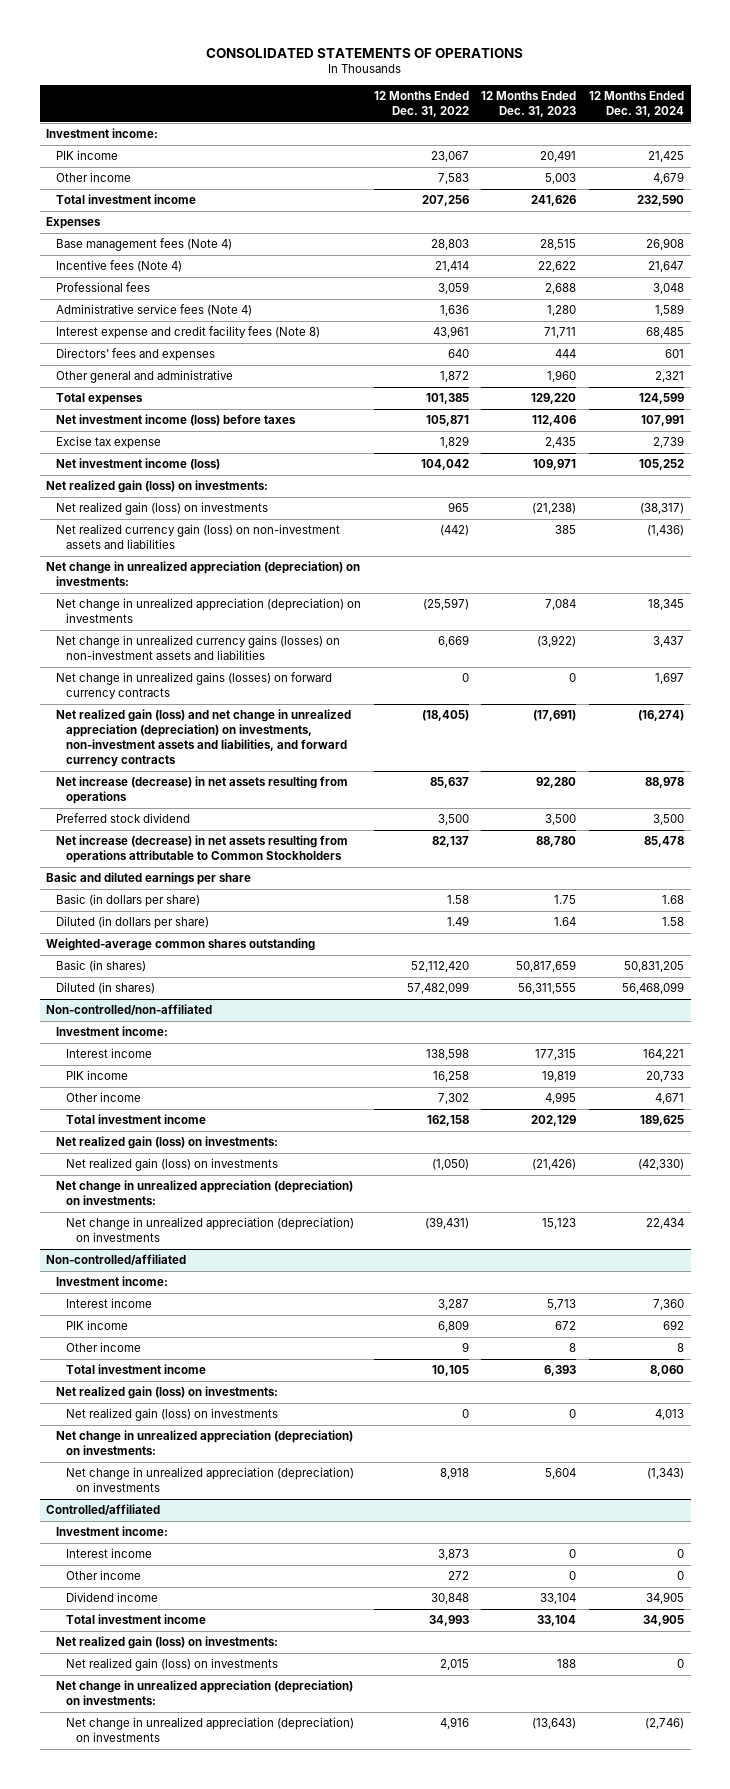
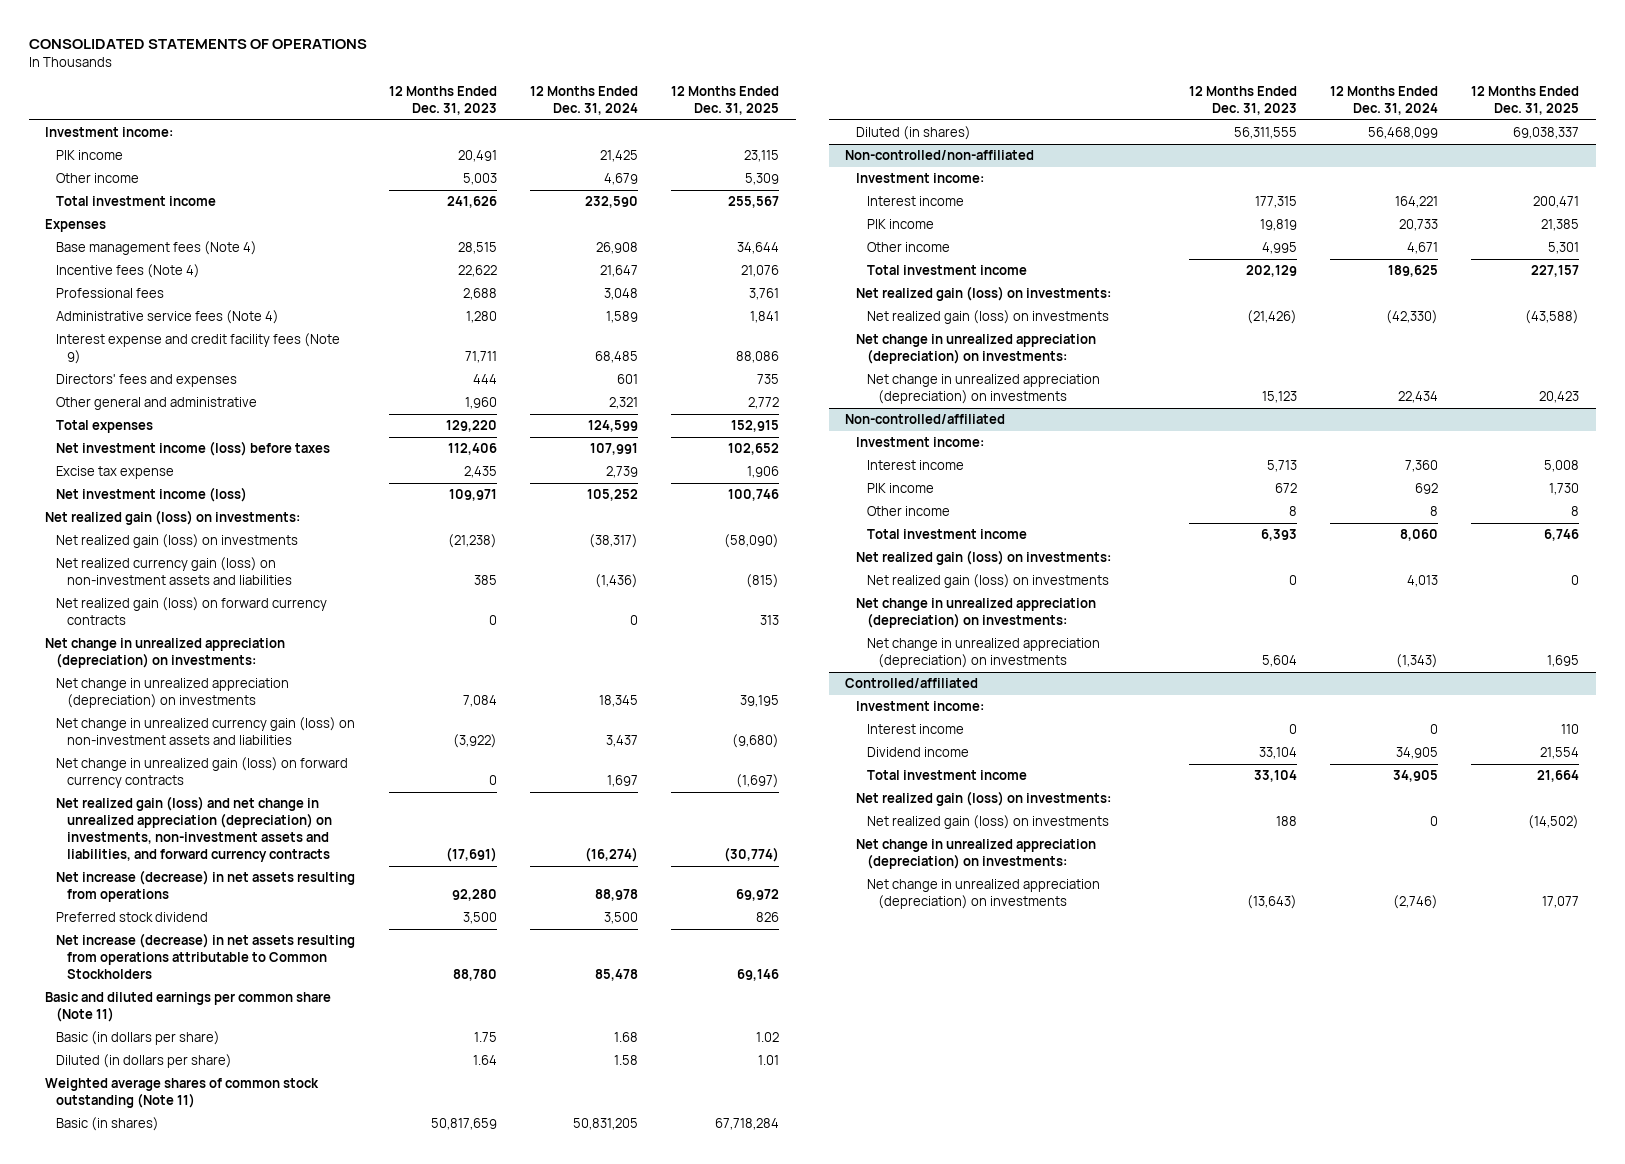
[373,91,469,117] 12 Months Ended Dec. 31, 2022 -> none
none -> [671,85,780,115] 12 Months Ended Dec. 31, 2025
[56,326,321,340] Interest expense and credit facility fees (Note 8) -> [56,333,341,365] Interest expense and credit facility fees (Note 9)
none -> [56,597,328,626] Net realized gain (loss) on forward currency contracts
[56,635,341,661] Net change in unrealized currency gains (losses) on non-investment assets and liabilities -> [56,717,356,746] Net change in unrealized currency gain (loss) on non-investment assets and liabilities
[56,672,333,700] Net change in unrealized gains (losses) on forward currency contracts -> [56,757,349,789] Net change in unrealized gain (loss) on forward currency contracts
[45,872,251,886] Basic and diluted earnings per share -> [45,992,332,1023] Basic and diluted earnings per common share (Note 11)
[45,938,315,952] Weighted-average common shares outstanding -> [45,1078,320,1109] Weighted average shares of common stock outstanding (Note 11)
[66,1570,142,1581] Other income -> none

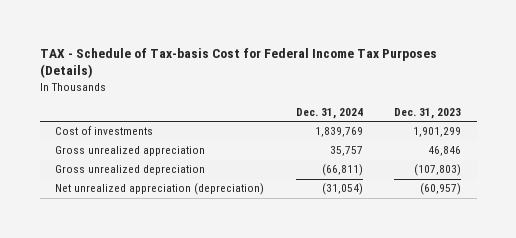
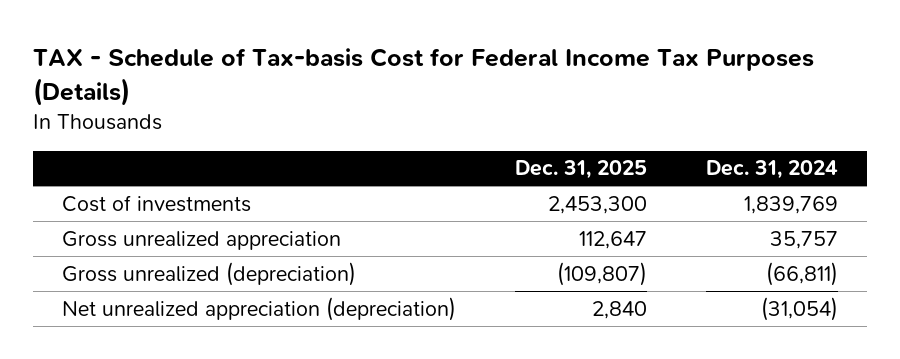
[394,108,462,120] Dec. 31, 2023 -> none
none -> [514,160,647,180] Dec. 31, 2025
[55,165,206,176] Gross unrealized depreciation -> [62,261,357,286] Gross unrealized (depreciation)

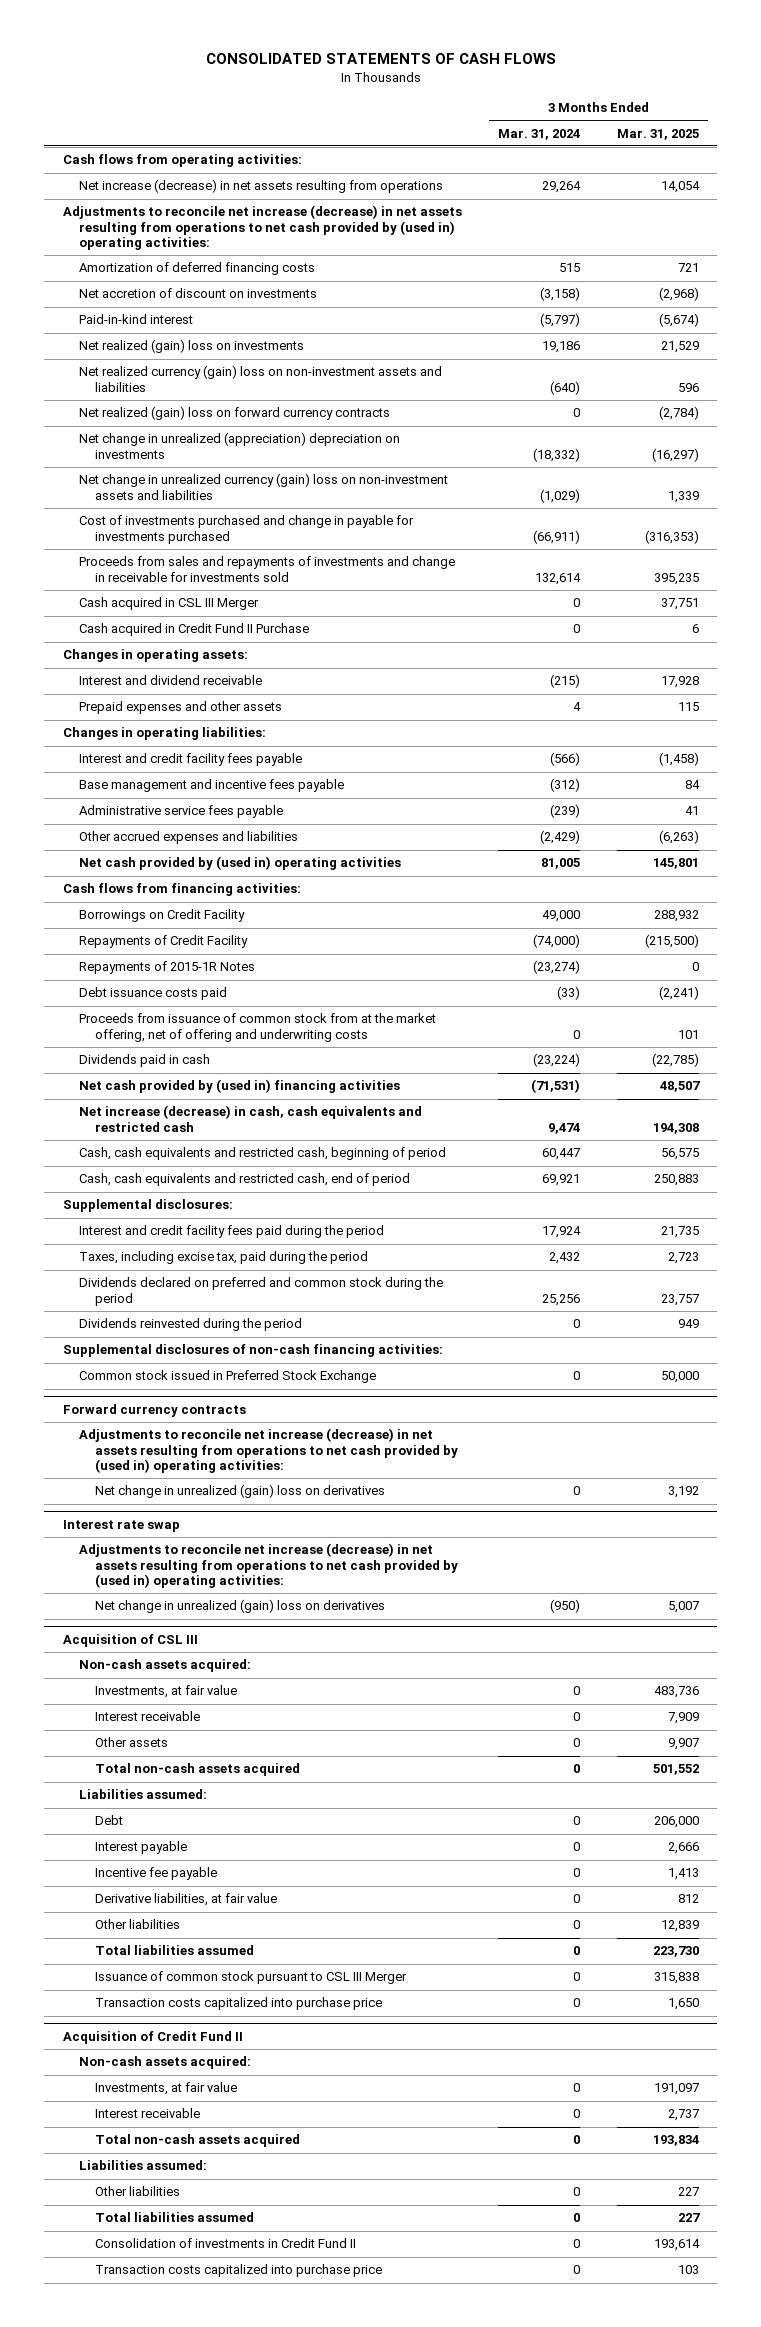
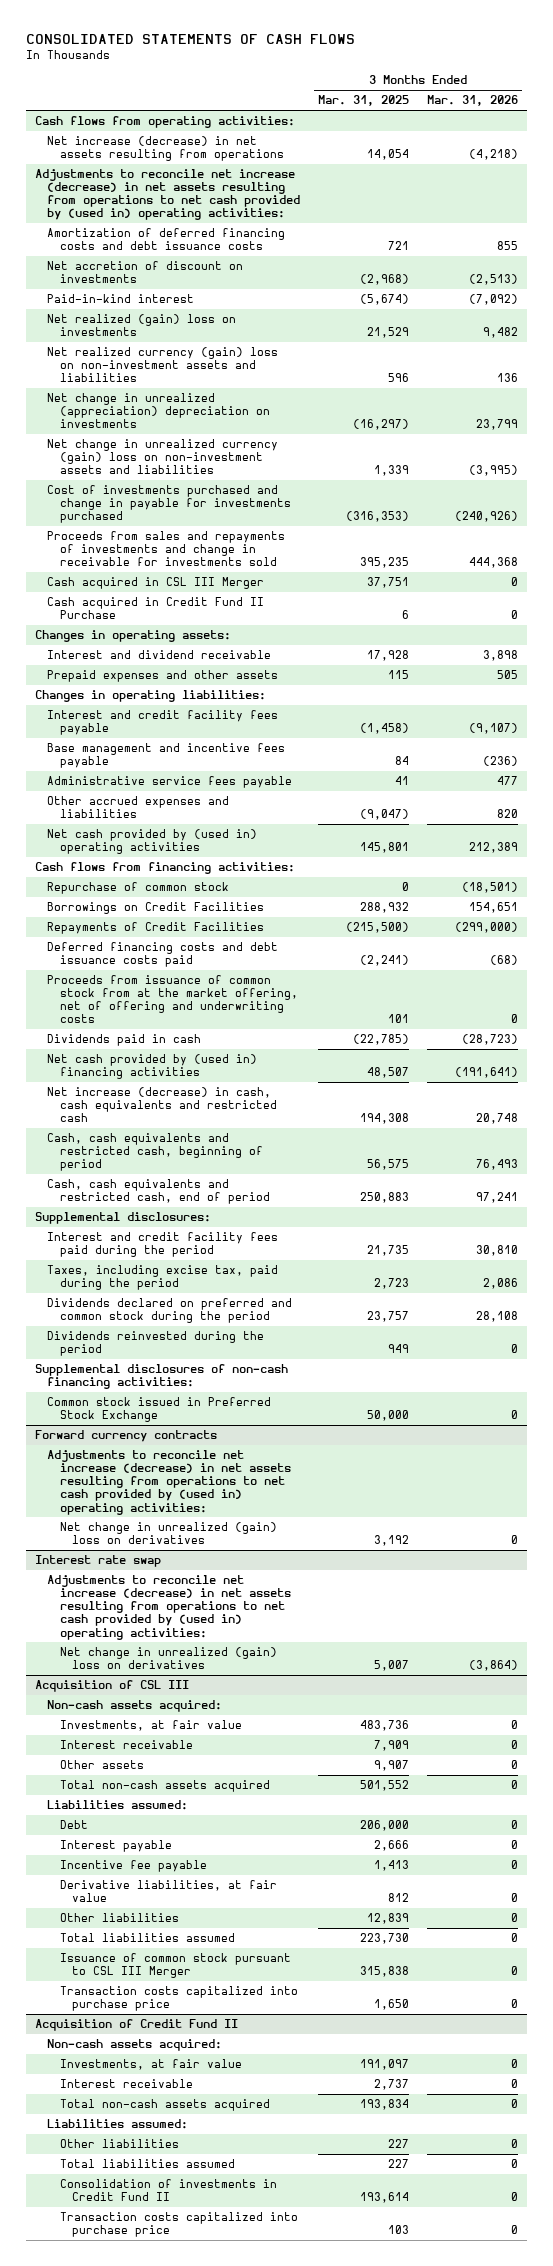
[498,128,581,140] Mar. 31, 2024 -> none
none -> [426,95,518,107] Mar. 31, 2026
[78,262,315,276] Amortization of deferred financing costs -> [47,228,286,251] Amortization of deferred financing costs and debt issuance costs
[78,406,390,421] Net realized (gain) loss on forward currency contracts -> none
[658,830,699,845] (6,263) -> [360,809,410,821] (9,047)
[78,961,255,975] Repayments of 2015-1R Notes -> none
none -> [47,882,230,895] Repurchase of common stock
[78,909,245,923] Borrowings on Credit Facility -> [47,902,265,915] Borrowings on Credit Facilities
[78,935,248,949] Repayments of Credit Facility -> [47,922,265,935] Repayments of Credit Facilities
[78,987,227,1001] Debt issuance costs paid -> [47,942,279,968] Deferred financing costs and debt issuance costs paid

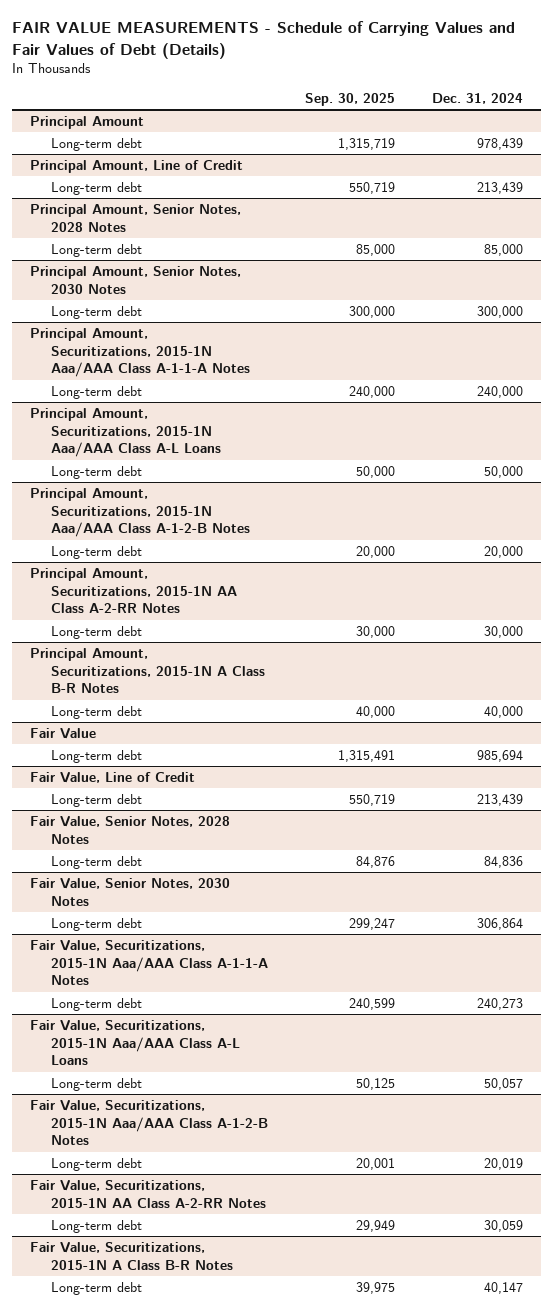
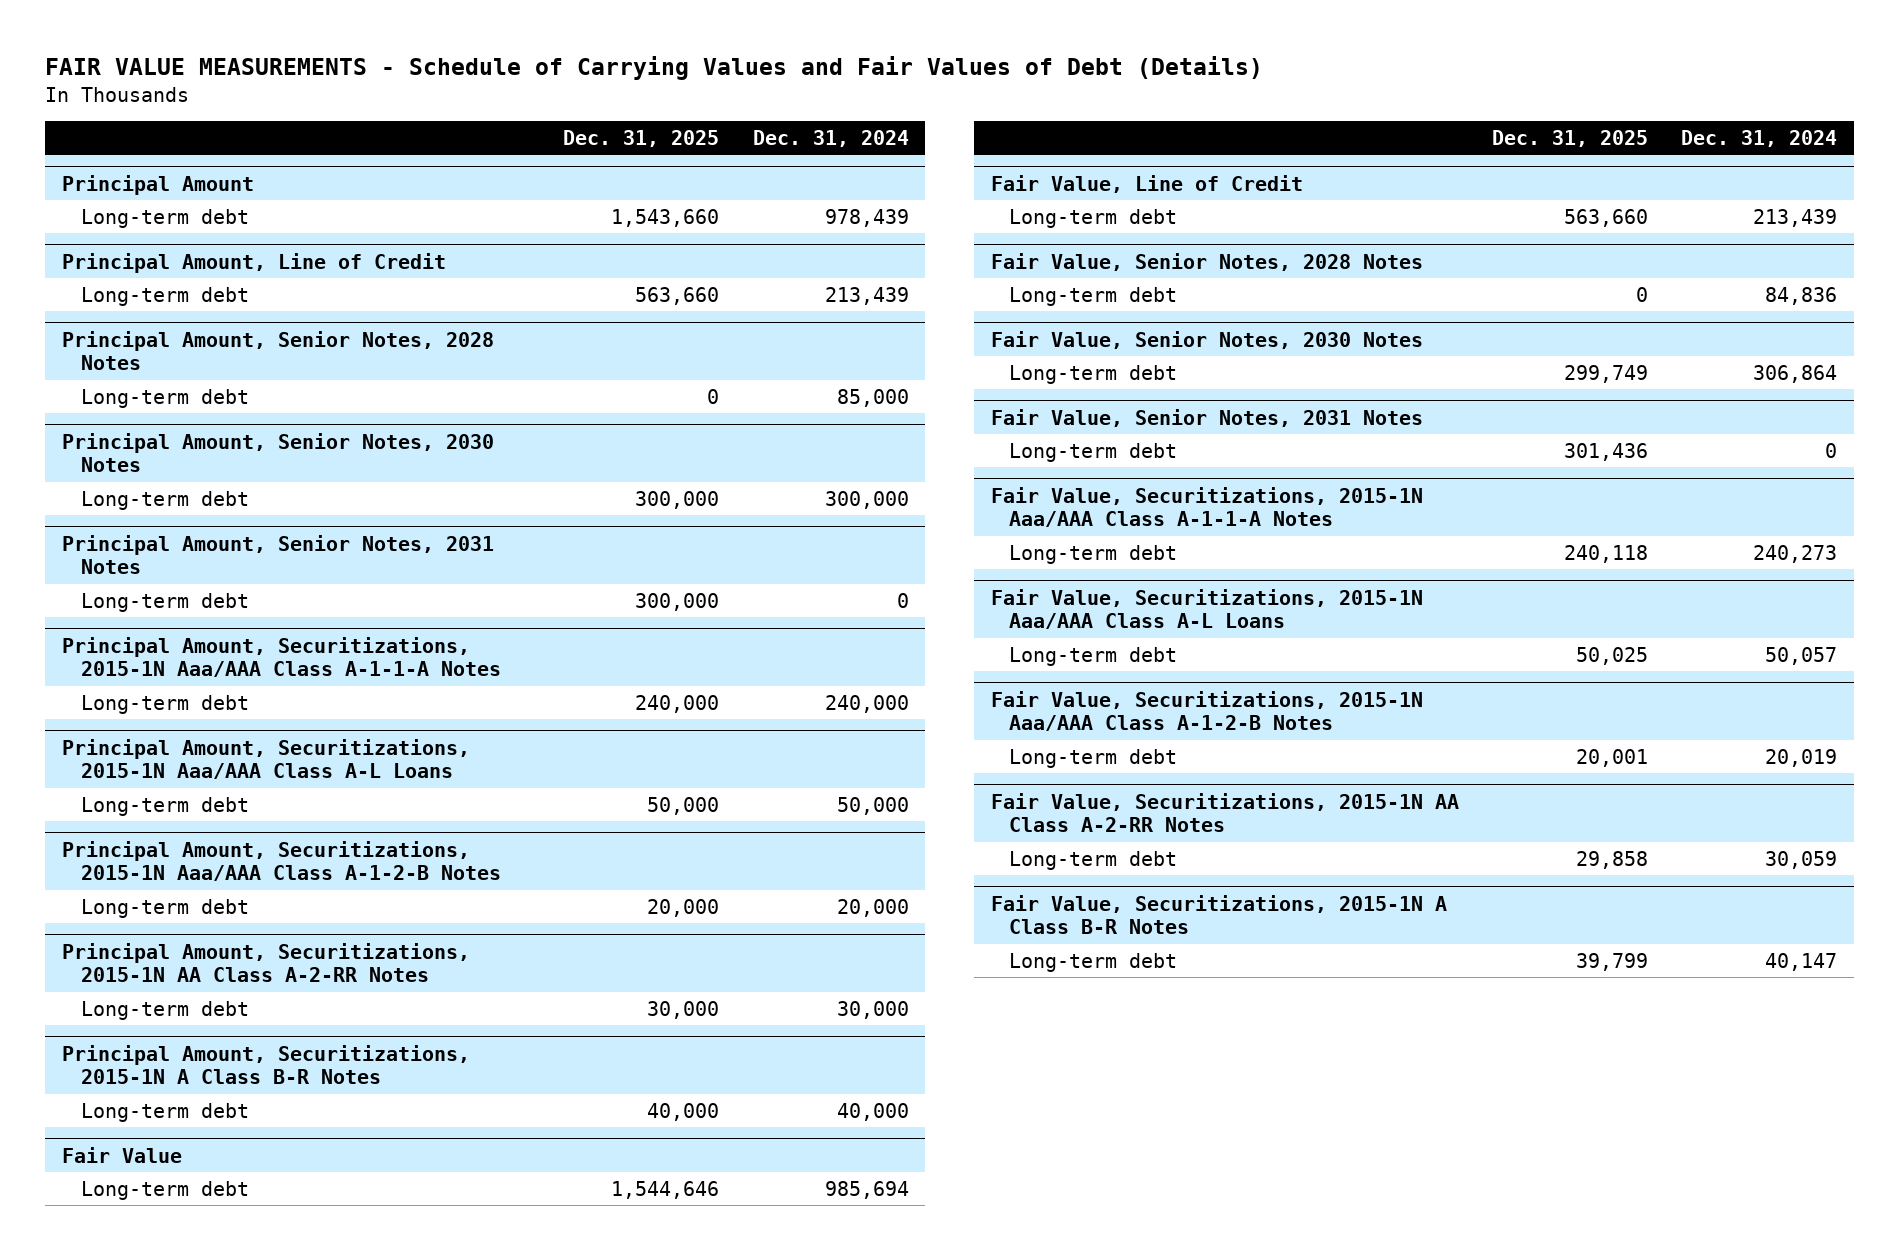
[304,93,395,107] Sep. 30, 2025 -> none
none -> [563,129,720,147] Dec. 31, 2025
none -> [61,534,494,574] Principal Amount, Senior Notes, 2031 Notes
none -> [80,592,249,612] Long-term debt
none -> [990,408,1423,427] Fair Value, Senior Notes, 2031 Notes
none -> [1009,442,1178,462] Long-term debt

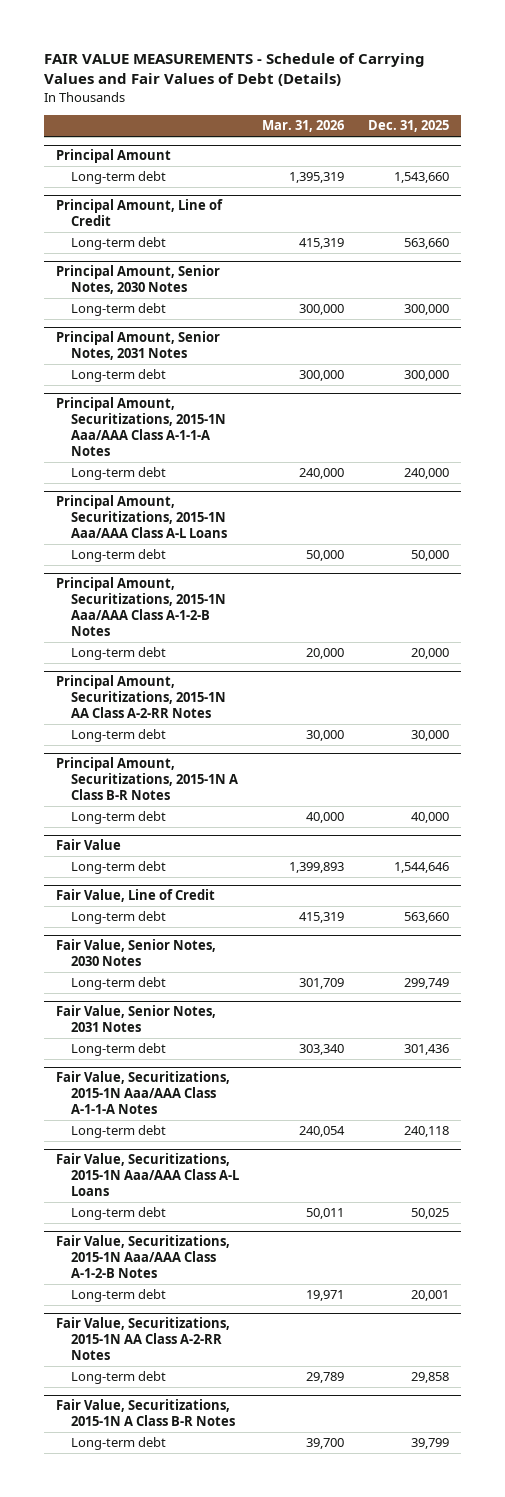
[752,129,909,147] Dec. 31, 2024 -> none
none -> [262,120,345,133] Mar. 31, 2026
[61,330,494,370] Principal Amount, Senior Notes, 2028 Notes -> none
[80,388,249,408] Long-term debt -> none
[990,252,1423,271] Fair Value, Senior Notes, 2028 Notes -> none
[1009,286,1178,306] Long-term debt -> none

